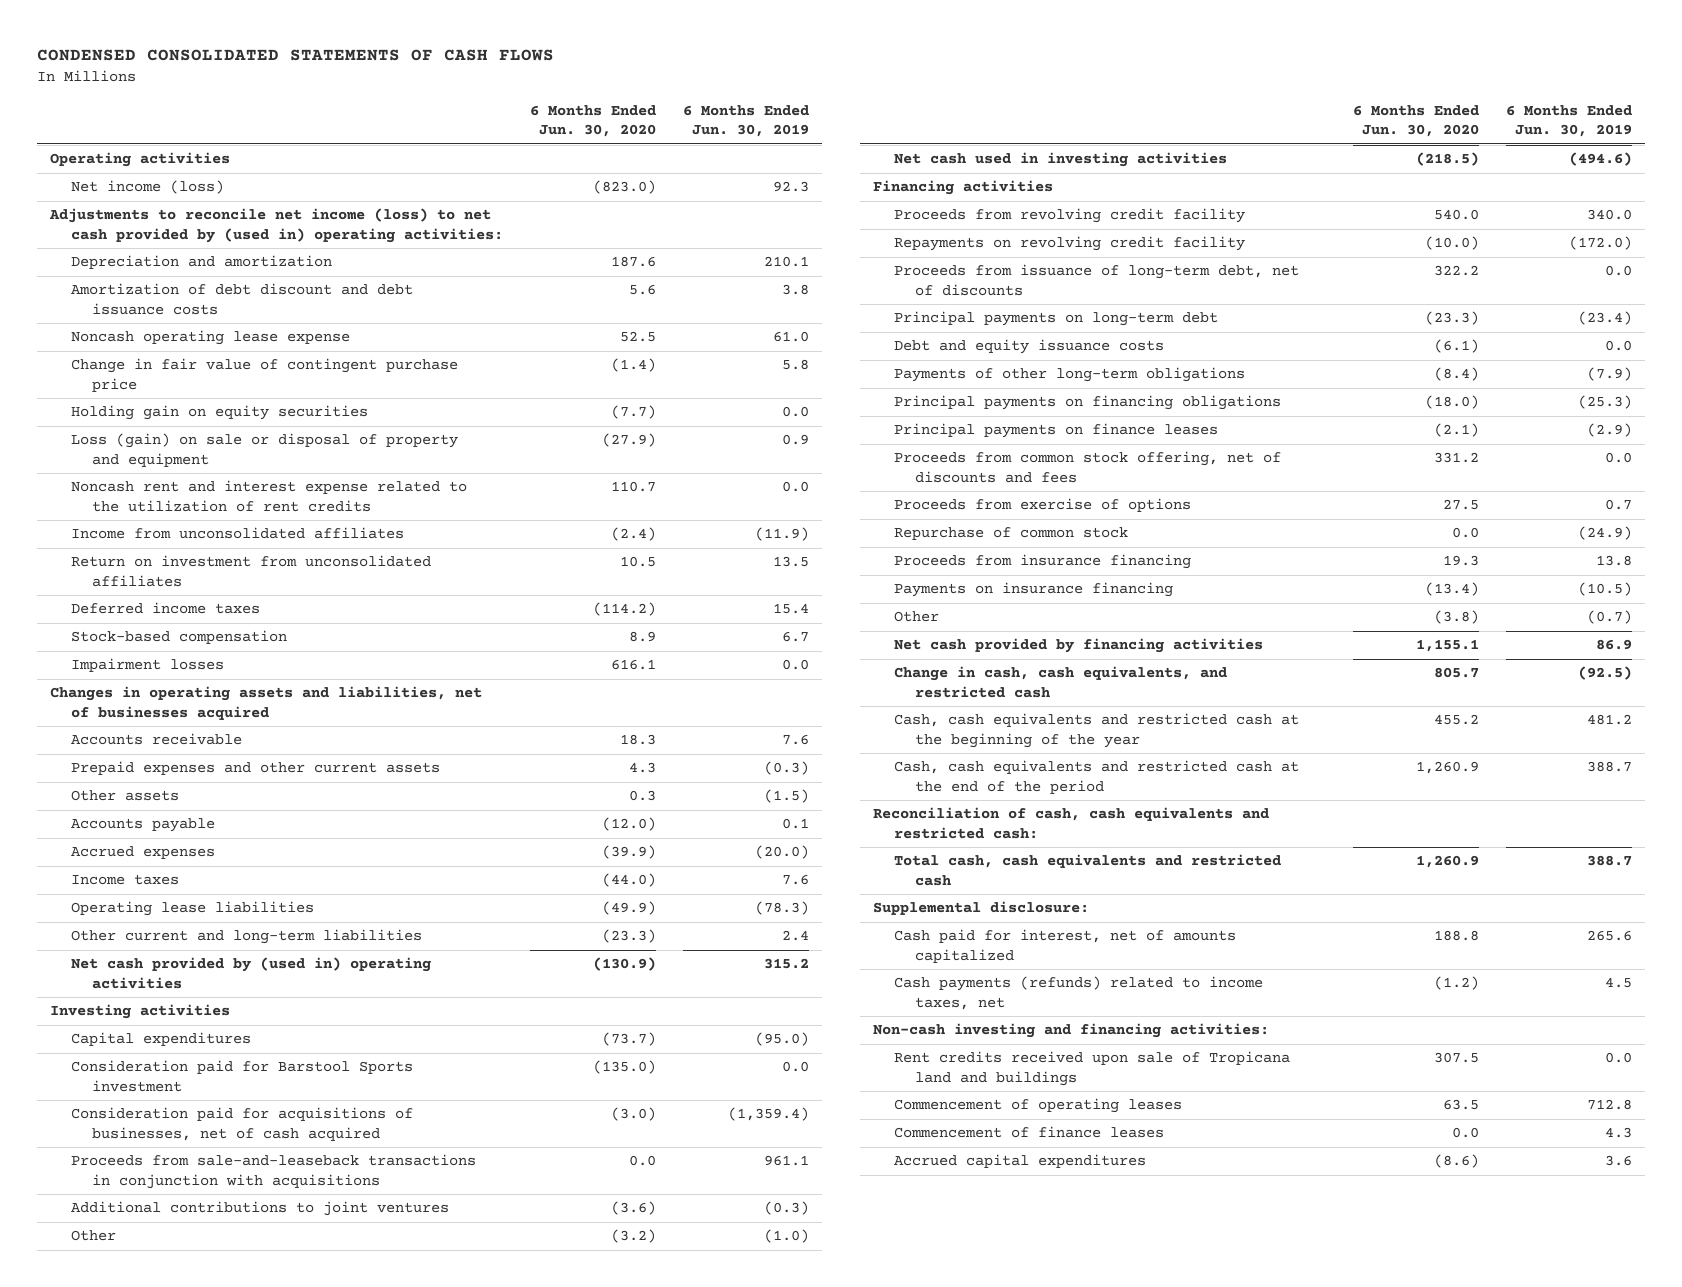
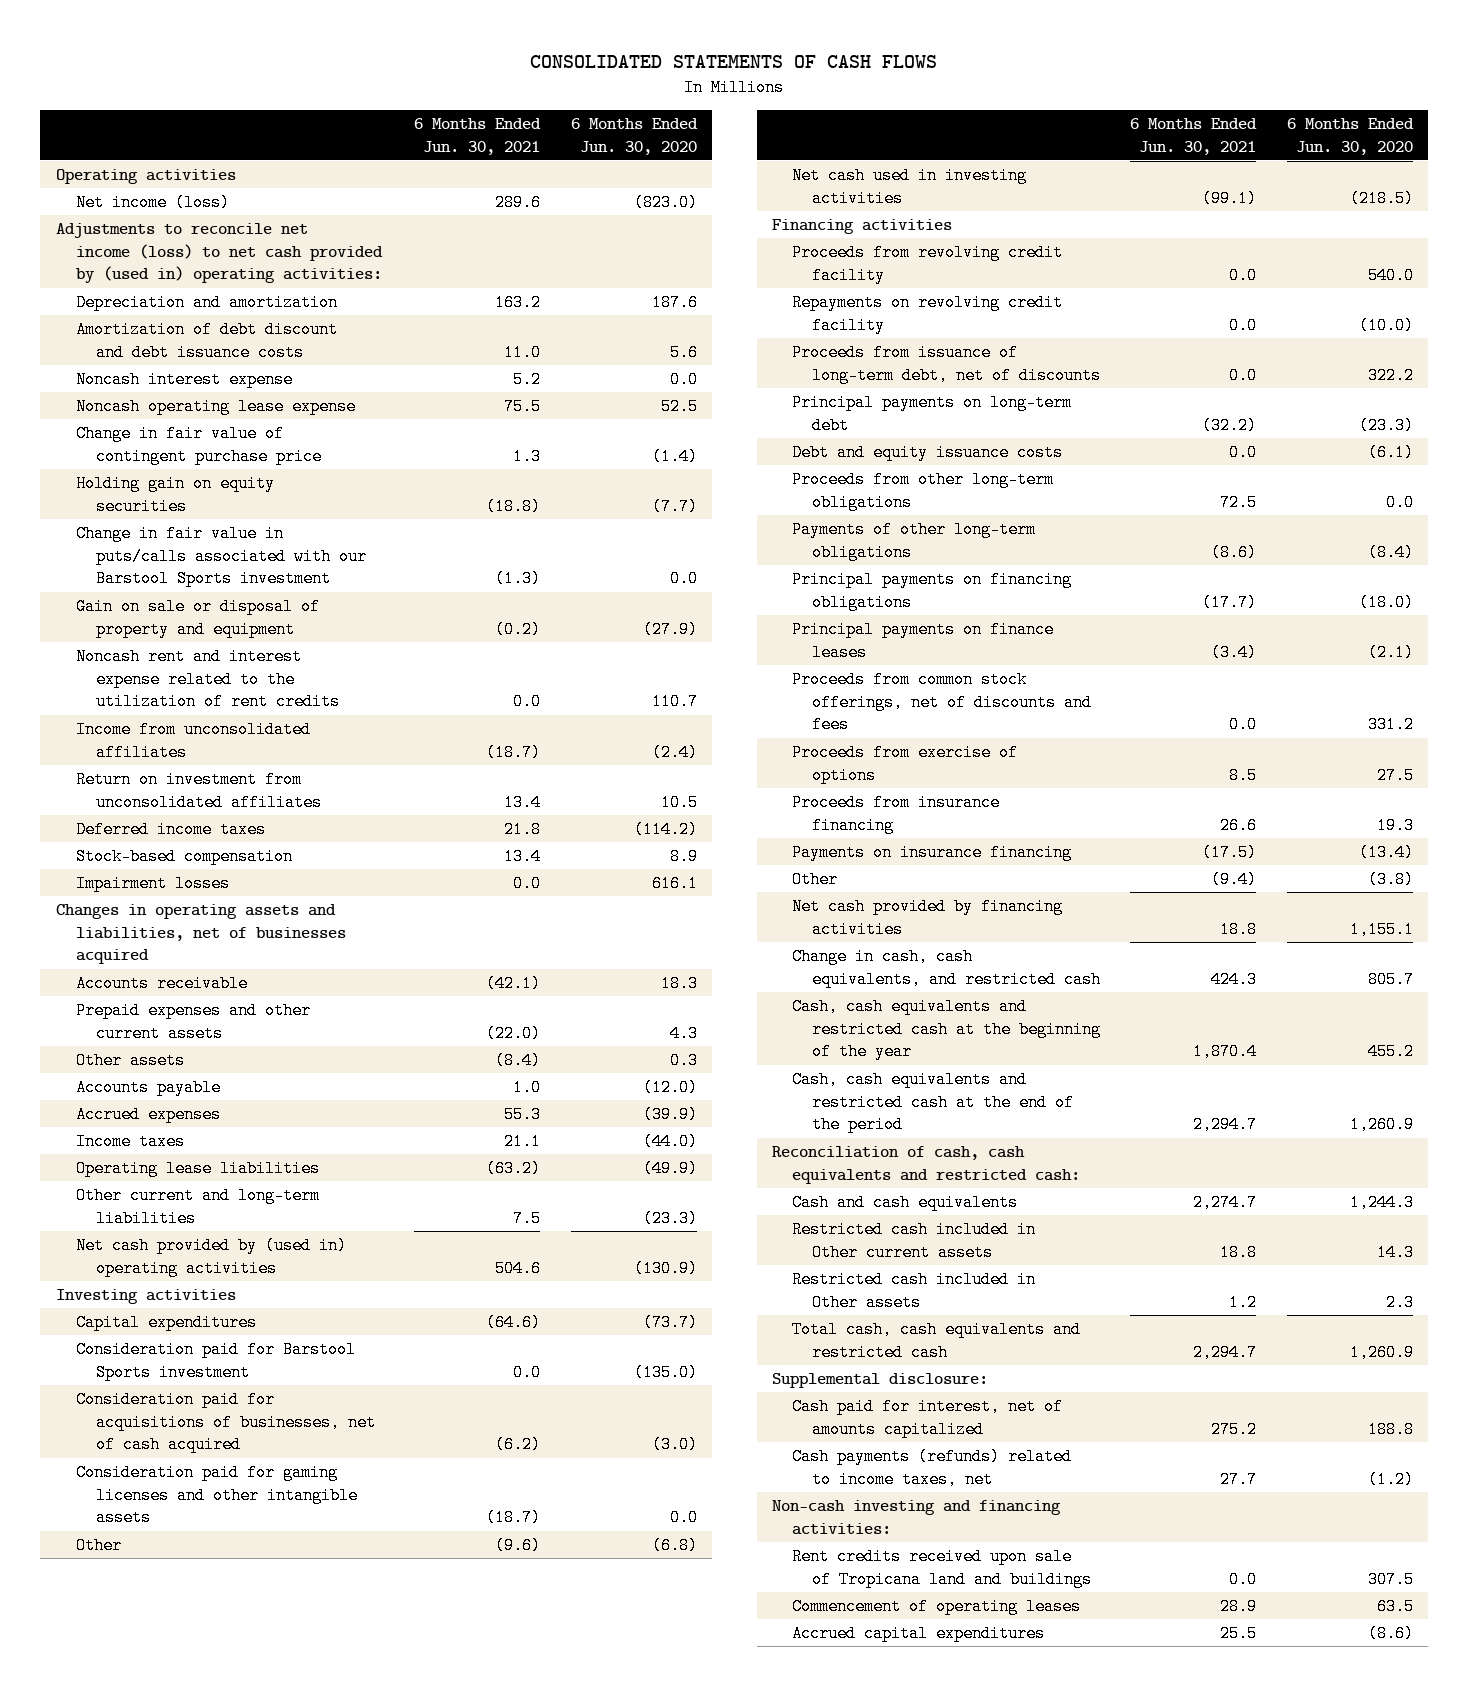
[36,49,554,62] CONDENSED CONSOLIDATED STATEMENTS OF CASH FLOWS -> [530,55,938,69] CONSOLIDATED STATEMENTS OF CASH FLOWS
[682,104,809,138] 6 Months Ended Jun. 30, 2019 -> none
none -> [414,117,542,155] 6 Months Ended Jun. 30, 2021
none -> [75,371,293,389] Noncash interest expense
none -> [75,525,367,588] Change in fair value in puts/calls associated with our Barstool Sports investment
[70,433,458,467] Loss (gain) on sale or disposal of property and equipment -> [75,598,320,638] Gain on sale or disposal of property and equipment
[70,1154,476,1189] Proceeds from sale-and-leaseback transactions in conjunction with acquisitions -> none
[70,1201,449,1217] Additional contributions to joint ventures -> none
none -> [75,1464,358,1527] Consideration paid for gaming licenses and other intangible assets
[610,1229,656,1244] (3.2) -> [651,1537,698,1555] (6.8)
none -> [791,471,1054,511] Proceeds from other long-term obligations
[894,451,1282,483] Proceeds from common stock offering, net of discounts and fees -> [791,671,1092,734] Proceeds from common stock offerings, net of discounts and fees
[894,527,1129,541] Repurchase of common stock -> none
none -> [791,1194,1018,1212] Cash and cash equivalents
none -> [791,1221,1036,1261] Restricted cash included in Other current assets
none -> [791,1271,1036,1311] Restricted cash included in Other assets
[894,1126,1165,1139] Commencement of finance leases -> none

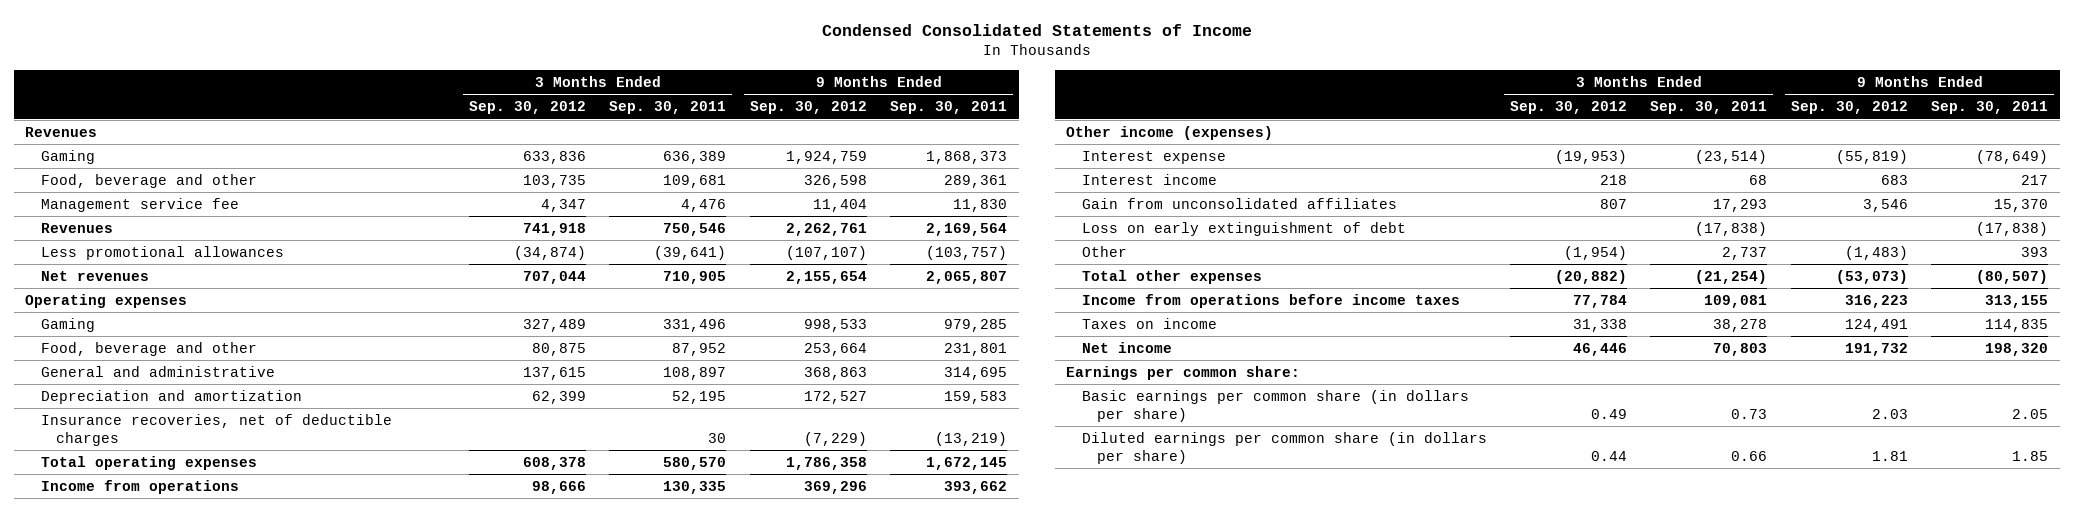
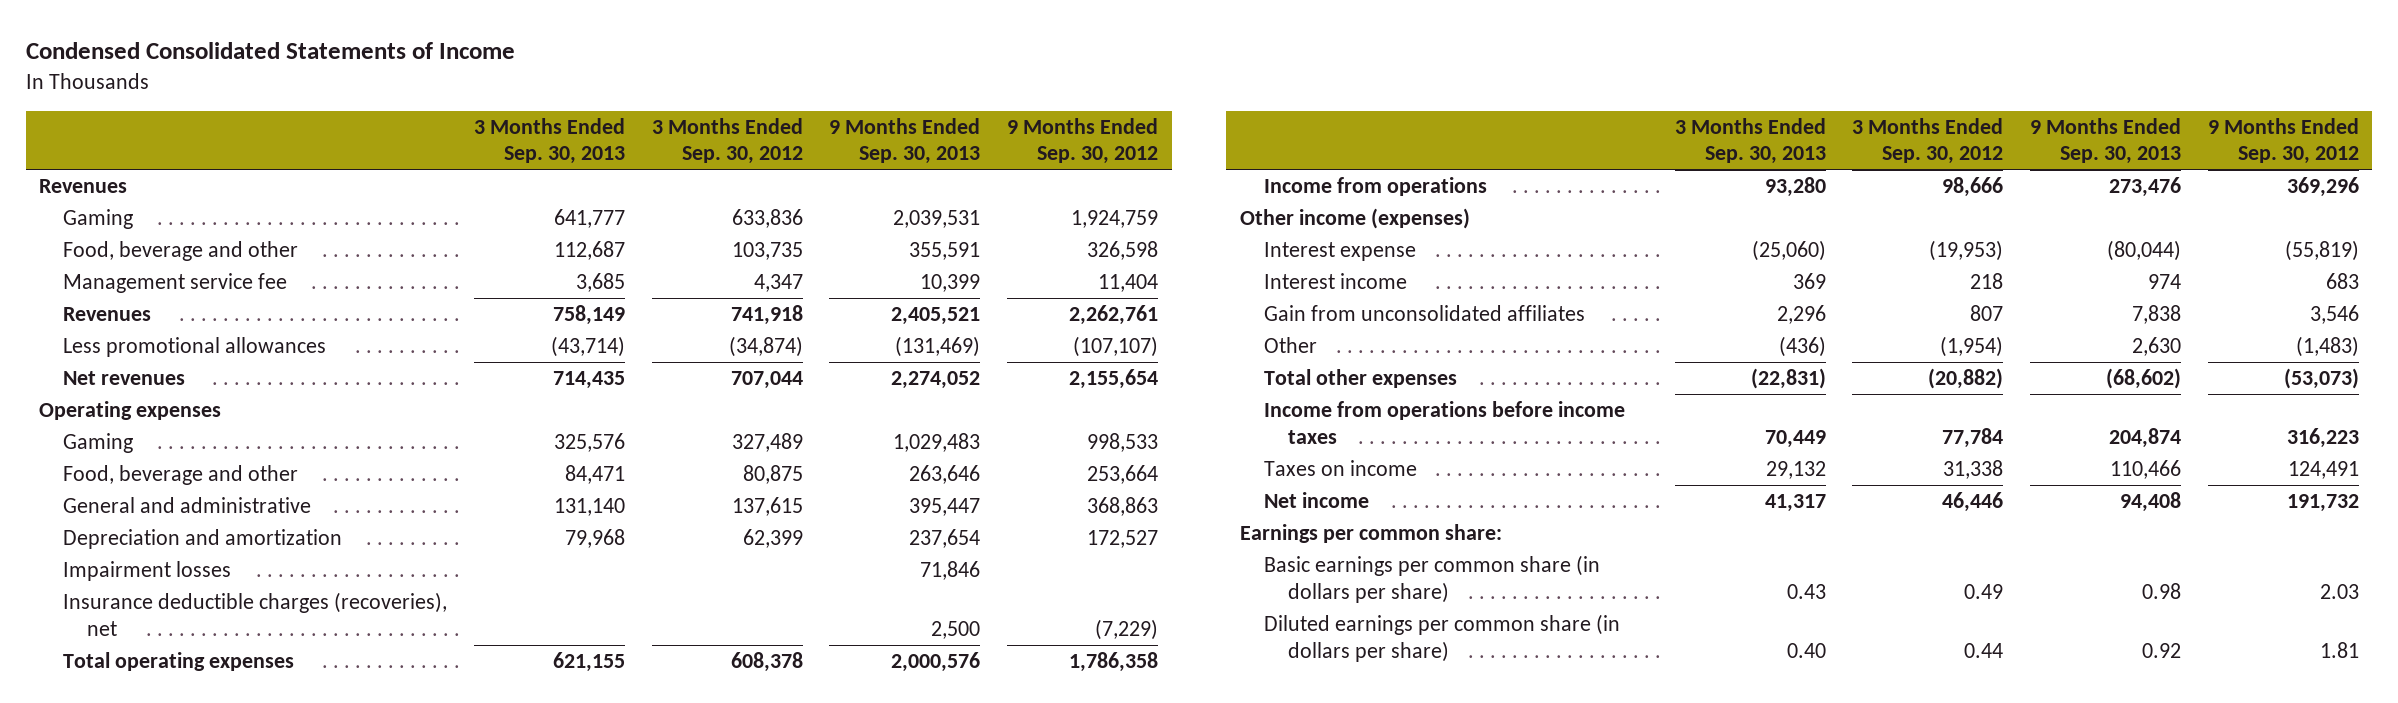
[609,101,727,115] Sep. 30, 2011 -> none
[890,101,1008,115] Sep. 30, 2011 -> none
none -> [473,117,625,165] 3 Months Ended Sep. 30, 2013
none -> [829,117,981,165] 9 Months Ended Sep. 30, 2013
none -> [63,561,232,582] Impairment losses
[40,413,392,446] Insurance recoveries, net of deductible charges -> [63,592,448,636] Insurance deductible charges (recoveries), net
[1081,221,1406,236] Loss on early extinguishment of debt -> none

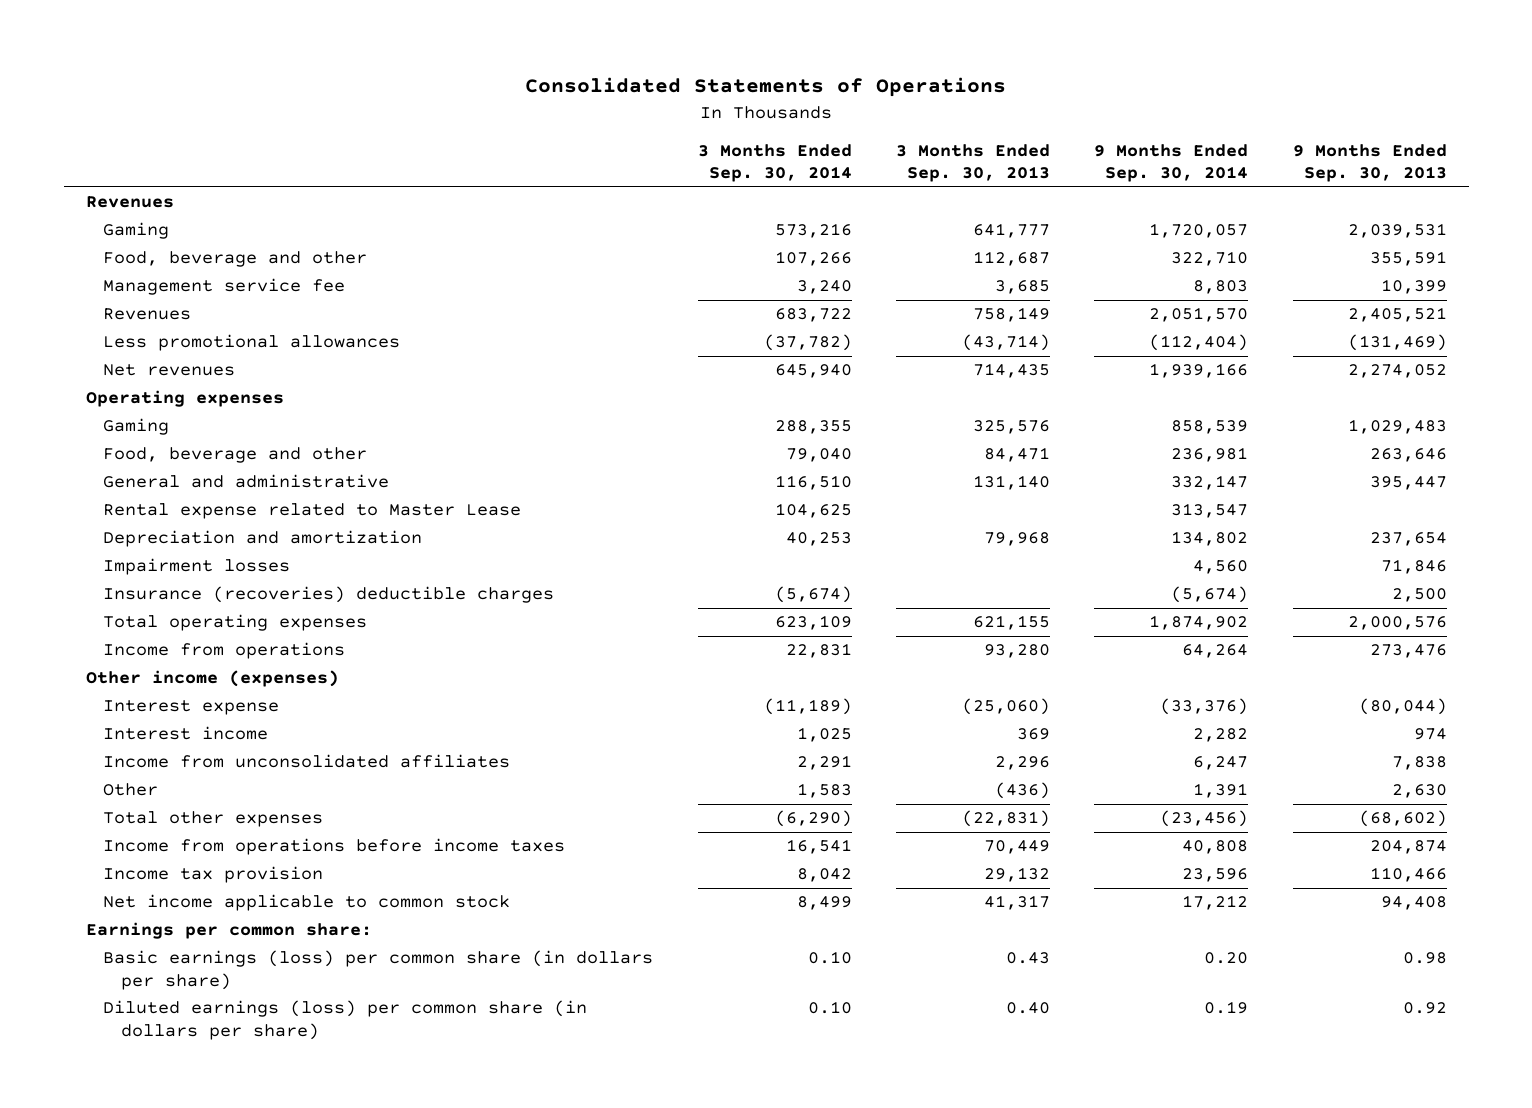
[25,42,515,60] Condensed Consolidated Statements of Income -> [525,77,1007,98] Consolidated Statements of Operations
[651,117,803,165] 3 Months Ended Sep. 30, 2012 -> none
[1007,117,1159,165] 9 Months Ended Sep. 30, 2012 -> none
none -> [697,143,852,183] 3 Months Ended Sep. 30, 2014
none -> [1094,143,1249,183] 9 Months Ended Sep. 30, 2014
none -> [103,503,522,520] Rental expense related to Master Lease
[63,592,448,636] Insurance deductible charges (recoveries), net -> [103,586,555,604] Insurance (recoveries) deductible charges
[1263,305,1585,322] Gain from unconsolidated affiliates -> [103,754,511,769] Income from unconsolidated affiliates
[1263,460,1417,477] Taxes on income -> [103,866,324,884] Income tax provision
[1263,492,1369,509] Net income -> [103,894,511,912] Net income applicable to common stock
[1263,555,1600,603] Basic earnings per common share (in dollars per share) -> [103,950,654,991] Basic earnings (loss) per common share (in dollars per share)
[1263,614,1620,662] Diluted earnings per common share (in dollars per share) -> [103,1000,588,1041] Diluted earnings (loss) per common share (in dollars per share)

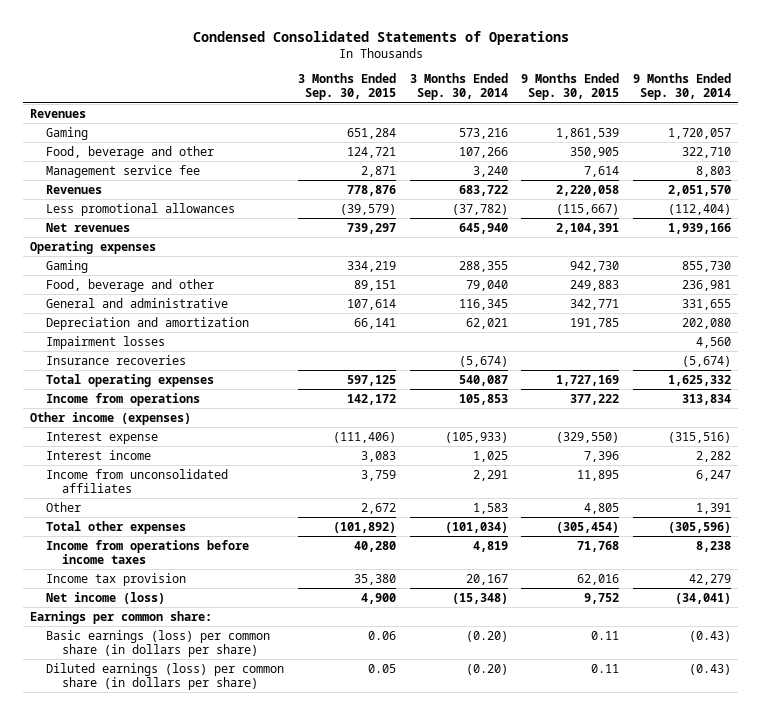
[525,77,1007,98] Consolidated Statements of Operations -> [192,30,569,45] Condensed Consolidated Statements of Operations
[895,143,1050,183] 3 Months Ended Sep. 30, 2013 -> none
[1292,143,1447,183] 9 Months Ended Sep. 30, 2013 -> none
none -> [297,73,396,101] 3 Months Ended Sep. 30, 2015
none -> [521,73,620,101] 9 Months Ended Sep. 30, 2015
[1171,420,1249,435] 858,539 -> [681,260,731,272] 855,730
[103,503,522,520] Rental expense related to Master Lease -> none
[774,475,852,491] 116,510 -> [458,298,508,310] 116,345
[1171,475,1249,491] 332,147 -> [681,298,731,310] 331,655
[785,532,852,547] 40,253 -> [465,317,508,329] 62,021
[1171,531,1249,547] 134,802 -> [681,317,731,329] 202,080
[103,586,555,604] Insurance (recoveries) deductible charges -> [46,354,187,365] Insurance recoveries
[774,615,852,631] 623,109 -> [458,374,508,386] 540,087
[1149,615,1249,631] 1,874,902 -> [667,374,731,386] 1,625,332
[785,643,852,659] 22,831 -> [458,393,508,405] 105,853
[1182,644,1249,659] 64,264 -> [681,393,731,405] 313,834
[763,698,852,716] (11,189) -> [444,431,508,443] (105,933)
[1160,698,1249,716] (33,376) -> [667,431,731,443] (315,516)
[774,810,852,828] (6,290) -> [444,521,508,533] (101,034)
[1160,810,1249,828] (23,456) -> [667,521,731,533] (305,596)
[785,839,852,855] 16,541 -> [472,540,508,552] 4,819
[1182,840,1249,855] 40,808 -> [695,540,731,552] 8,238
[796,868,852,883] 8,042 -> [465,573,508,585] 20,167
[1182,868,1249,883] 23,596 -> [688,573,731,585] 42,279
[103,894,511,912] Net income applicable to common stock -> [46,591,166,604] Net income (loss)
[796,896,852,911] 8,499 -> [451,592,508,604] (15,348)
[1182,895,1249,911] 17,212 -> [674,592,731,604] (34,041)
[807,951,852,965] 0.10 -> [465,630,508,642] (0.20)
[1204,952,1249,965] 0.20 -> [688,630,731,642] (0.43)
[807,1001,852,1015] 0.10 -> [465,663,508,675] (0.20)
[1204,1001,1249,1015] 0.19 -> [688,663,731,675] (0.43)

